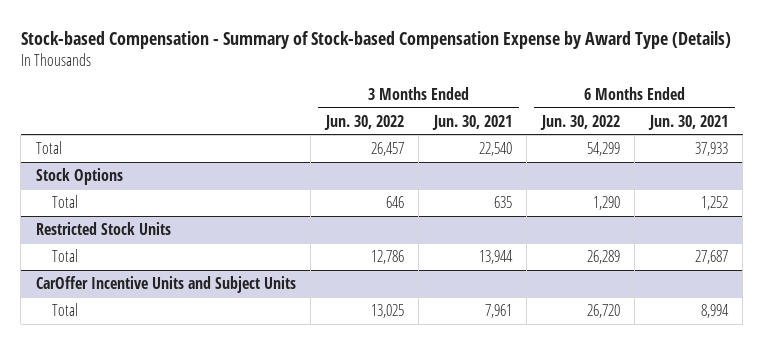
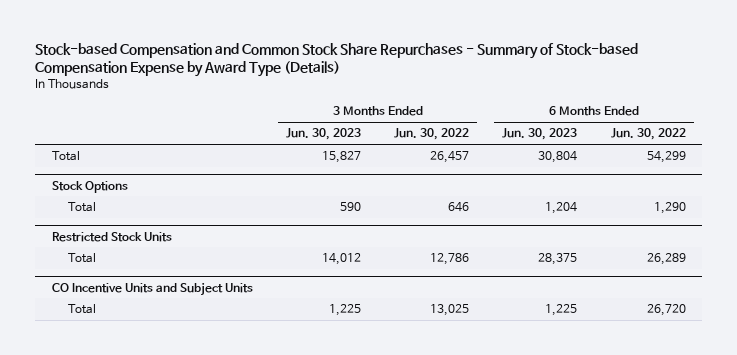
[20,30,731,49] Stock-based Compensation - Summary of Stock-based Compensation Expense by Award Type (Details) -> [35,42,639,78] Stock-based Compensation and Common Stock Share Repurchases - Summary of Stock-based Compensation Expense by Award Type (Details)
[431,114,512,130] Jun. 30, 2021 -> none
[647,114,728,130] Jun. 30, 2021 -> none
none -> [286,128,362,141] Jun. 30, 2023
none -> [502,128,578,141] Jun. 30, 2023
[35,275,296,293] CarOffer Incentive Units and Subject Units -> [51,281,253,296] CO Incentive Units and Subject Units

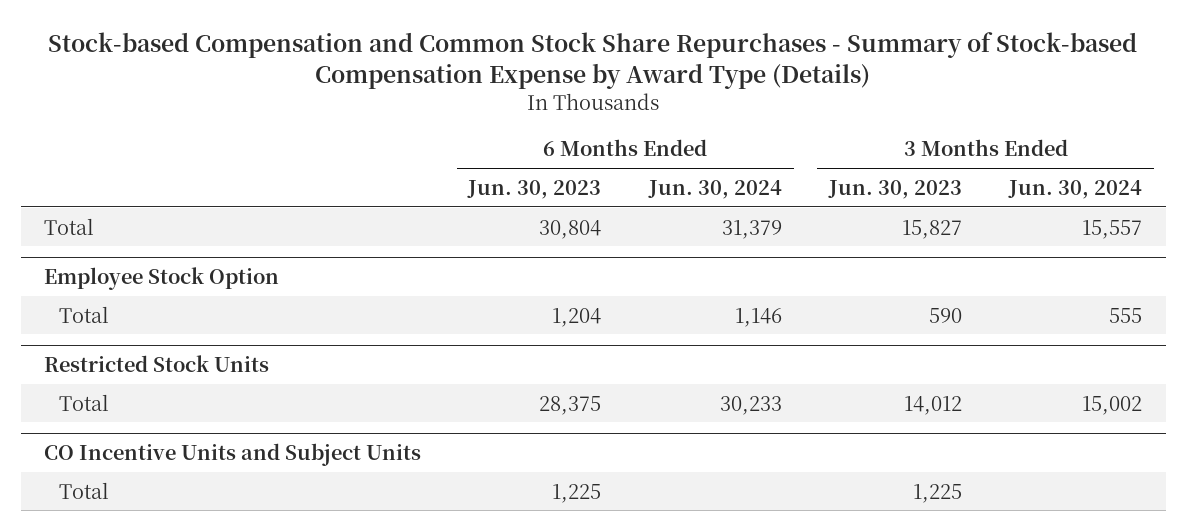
[394,128,470,141] Jun. 30, 2022 -> none
[610,128,686,141] Jun. 30, 2022 -> none
none -> [647,179,782,199] Jun. 30, 2024
none -> [1008,179,1143,199] Jun. 30, 2024
[51,180,128,193] Stock Options -> [44,267,280,291] Employee Stock Option

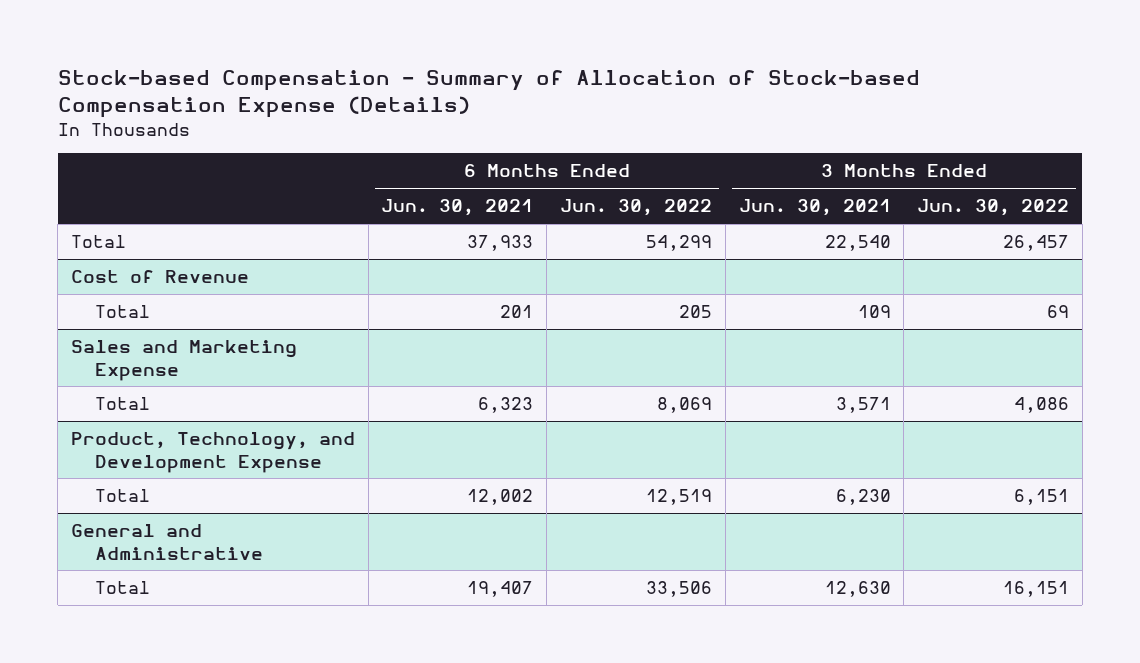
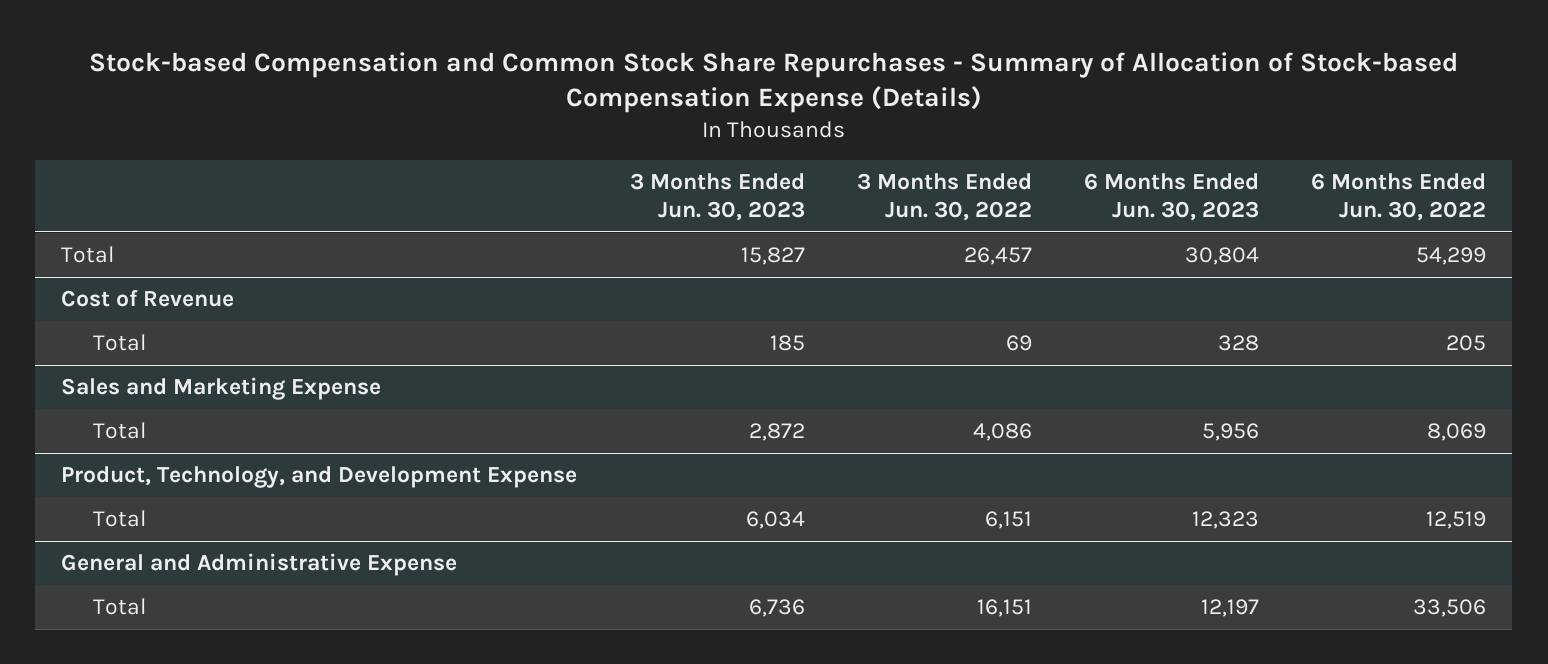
[57,69,920,119] Stock-based Compensation - Summary of Allocation of Stock-based Compensation Expense (Details) -> [88,51,1458,114] Stock-based Compensation and Common Stock Share Repurchases - Summary of Allocation of Stock-based Compensation Expense (Details)
[381,199,534,217] Jun. 30, 2021 -> none
[738,199,891,217] Jun. 30, 2021 -> none
none -> [629,173,805,222] 3 Months Ended Jun. 30, 2023
none -> [1084,173,1260,222] 6 Months Ended Jun. 30, 2023
[70,524,264,560] General and Administrative -> [61,553,458,577] General and Administrative Expense

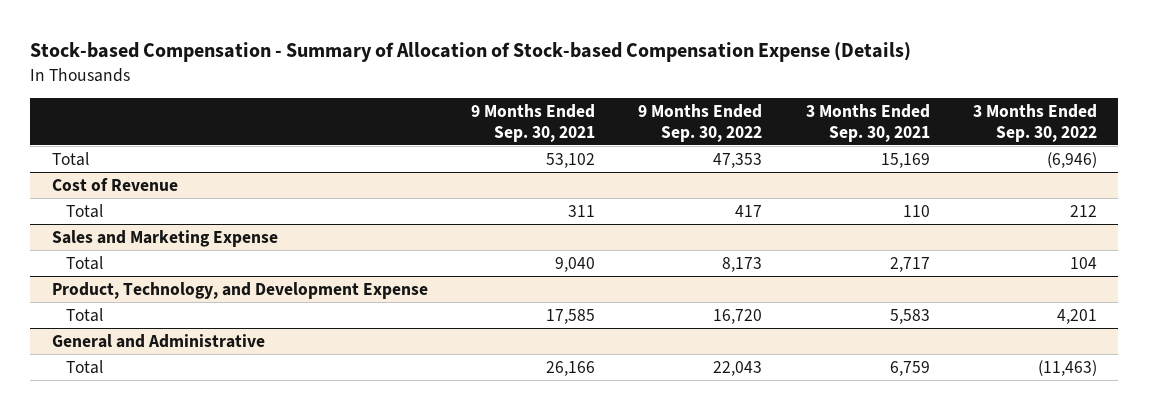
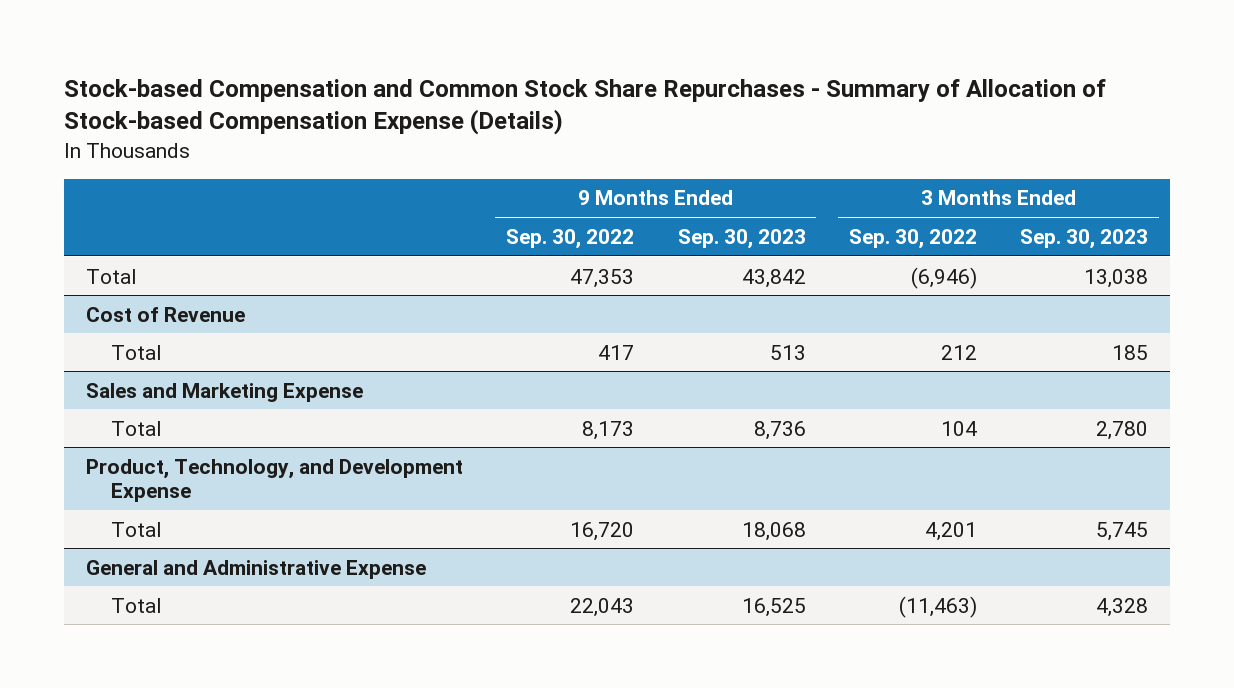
[30,42,912,63] Stock-based Compensation - Summary of Allocation of Stock-based Compensation Expense (Details) -> [64,78,1107,136] Stock-based Compensation and Common Stock Share Repurchases - Summary of Allocation of Stock-based Compensation Expense (Details)
[471,103,596,142] 9 Months Ended Sep. 30, 2021 -> none
[805,103,930,142] 3 Months Ended Sep. 30, 2021 -> none
none -> [677,228,806,249] Sep. 30, 2023
none -> [1020,228,1149,249] Sep. 30, 2023
[51,333,265,348] General and Administrative -> [85,559,426,579] General and Administrative Expense

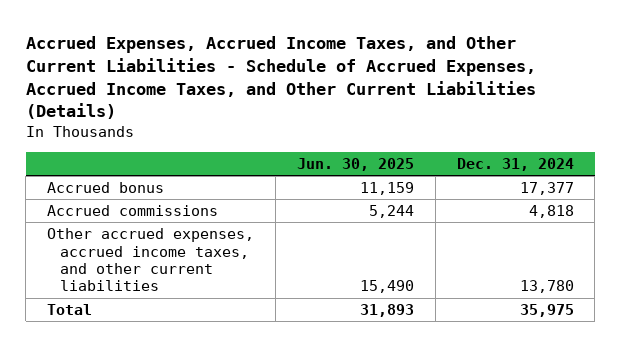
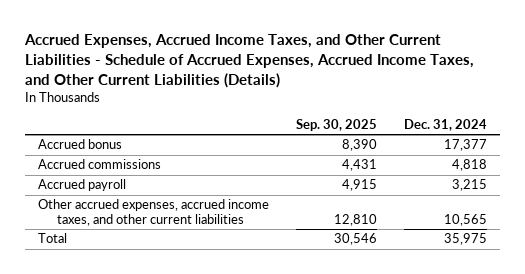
[296,158,414,172] Jun. 30, 2025 -> none
none -> [296,119,378,132] Sep. 30, 2025
none -> [38,179,127,192] Accrued payroll
[519,280,574,294] 13,780 -> [443,214,487,227] 10,565

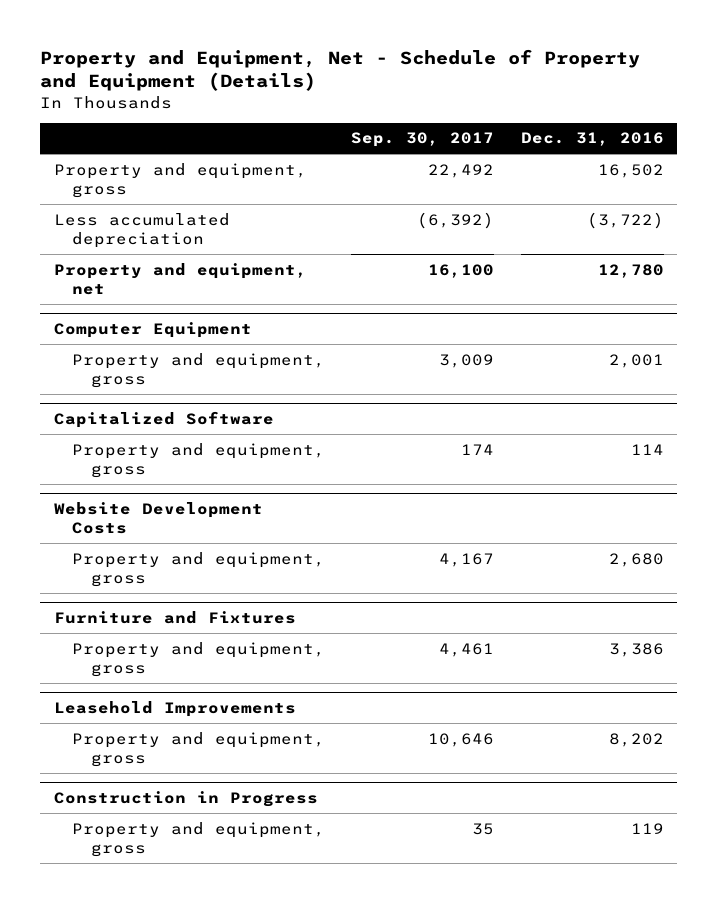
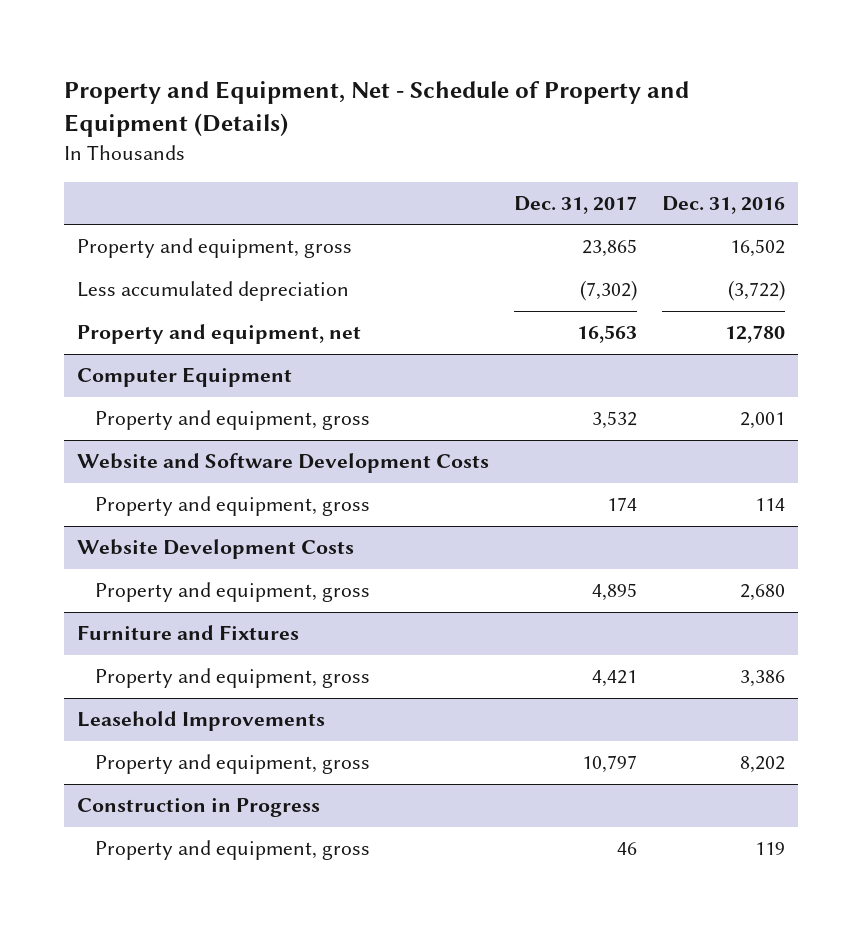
[351,132,495,148] Sep. 30, 2017 -> none
none -> [514,195,638,214] Dec. 31, 2017
[53,411,274,429] Capitalized Software -> [77,453,490,474] Website and Software Development Costs

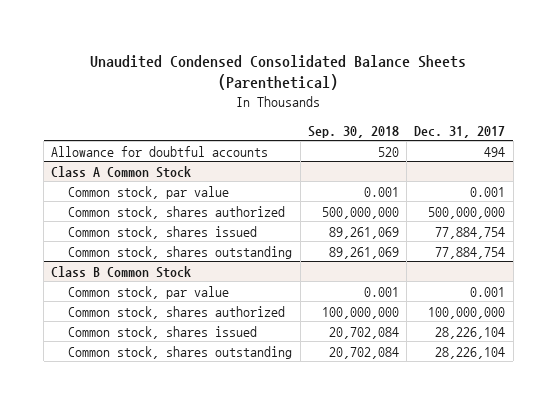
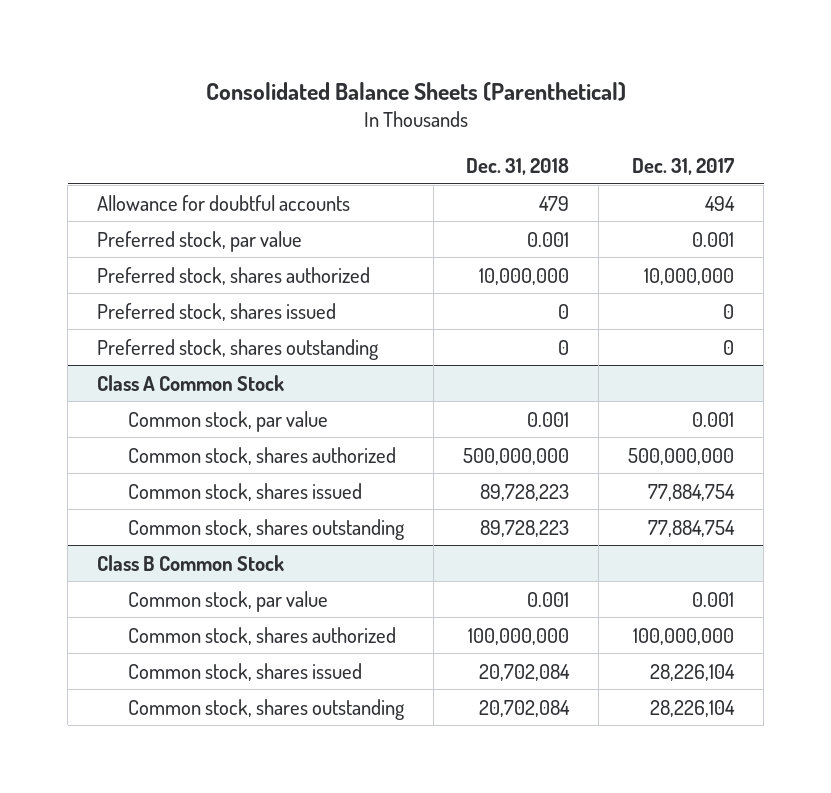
[90,54,467,91] Unaudited Condensed Consolidated Balance Sheets (Parenthetical) -> [205,81,626,101] Consolidated Balance Sheets (Parenthetical)
[307,125,399,138] Sep. 30, 2018 -> none
none -> [465,158,569,176] Dec. 31, 2018
none -> [97,230,303,252] Preferred stock, par value
none -> [97,266,371,285] Preferred stock, shares authorized
none -> [97,302,337,321] Preferred stock, shares issued
none -> [97,338,380,360] Preferred stock, shares outstanding

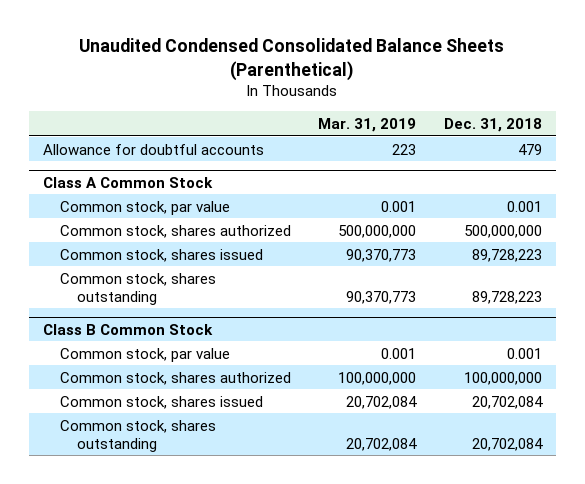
[205,81,626,101] Consolidated Balance Sheets (Parenthetical) -> [79,38,505,81] Unaudited Condensed Consolidated Balance Sheets (Parenthetical)
[632,158,735,176] Dec. 31, 2017 -> none
none -> [318,118,417,133] Mar. 31, 2019
[97,230,303,252] Preferred stock, par value -> none
[97,266,371,285] Preferred stock, shares authorized -> none
[97,302,337,321] Preferred stock, shares issued -> none
[97,338,380,360] Preferred stock, shares outstanding -> none

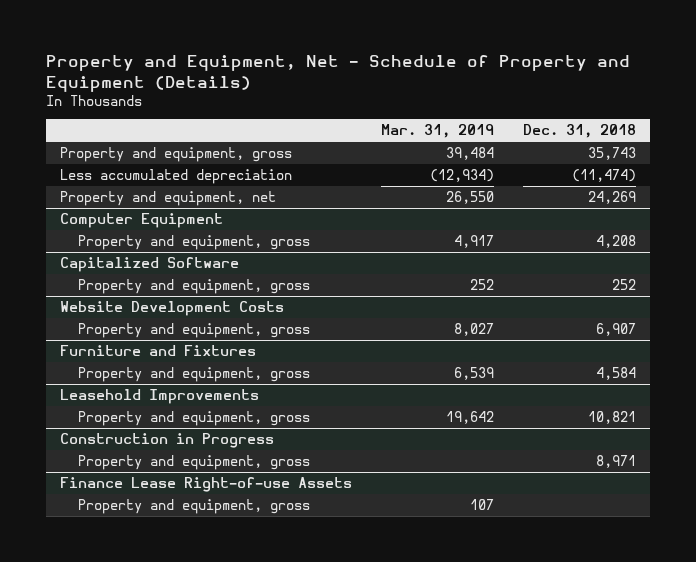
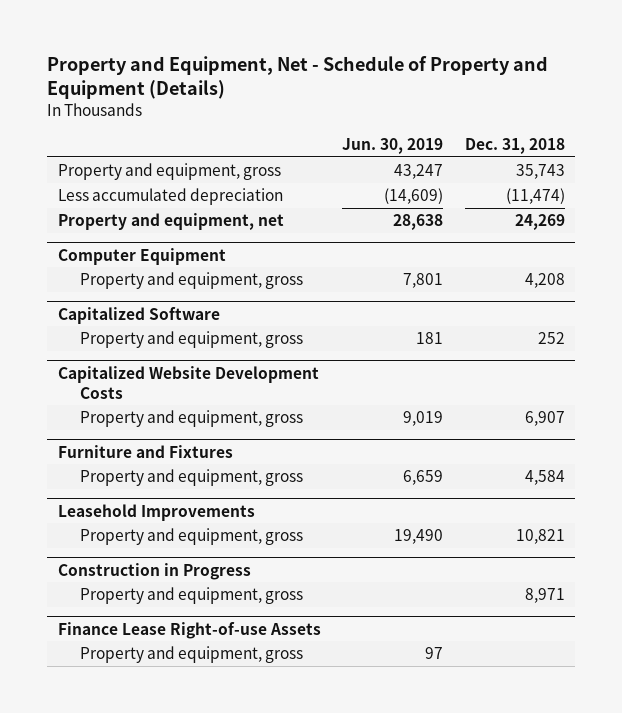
[381,124,495,139] Mar. 31, 2019 -> none
none -> [342,137,444,154] Jun. 30, 2019
[60,300,285,316] Website Development Costs -> [57,365,319,399] Capitalized Website Development Costs

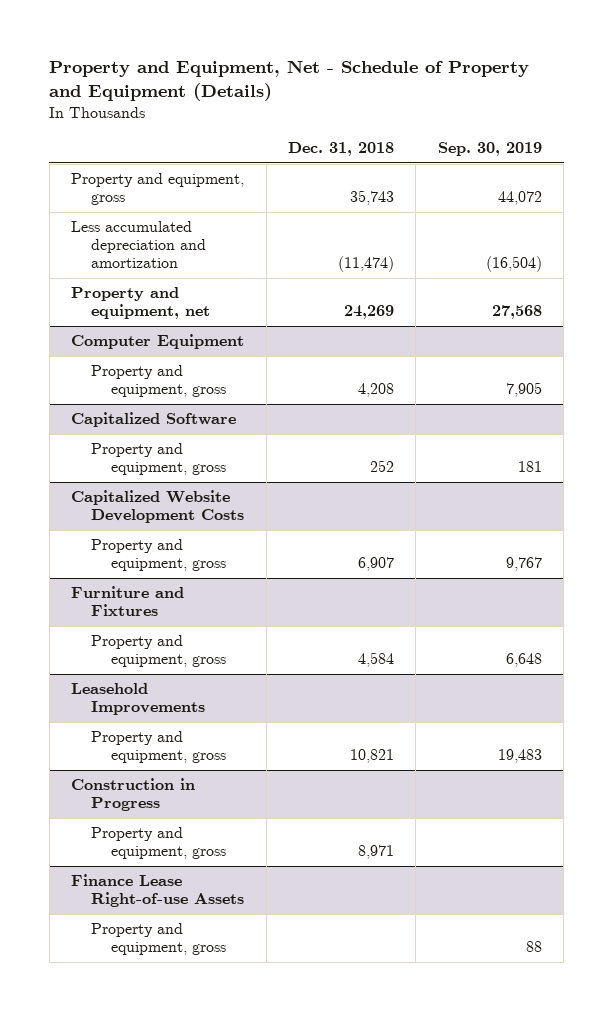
[342,137,444,154] Jun. 30, 2019 -> none
none -> [437,142,542,157] Sep. 30, 2019
[57,187,283,205] Less accumulated depreciation -> [71,221,206,269] Less accumulated depreciation and amortization

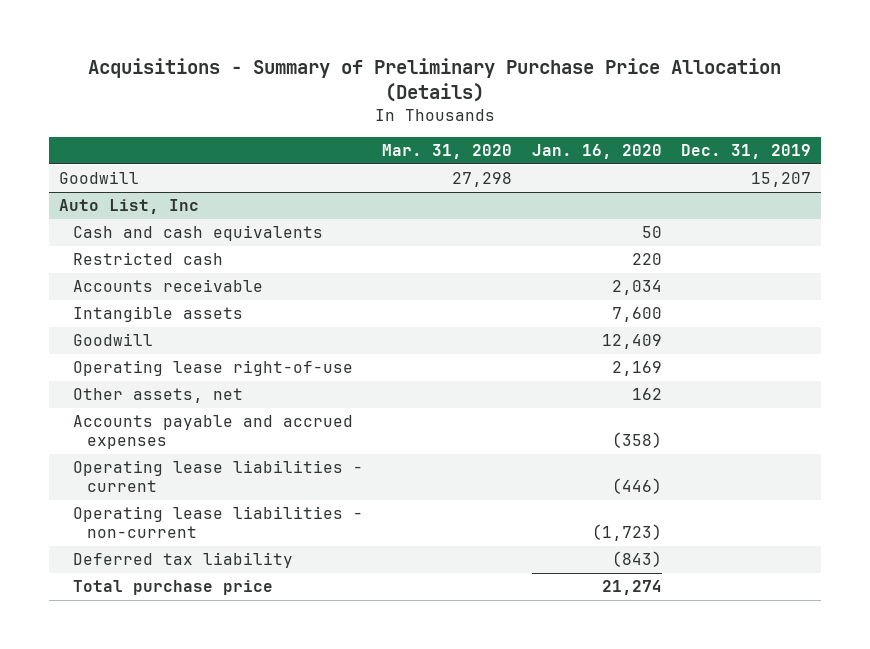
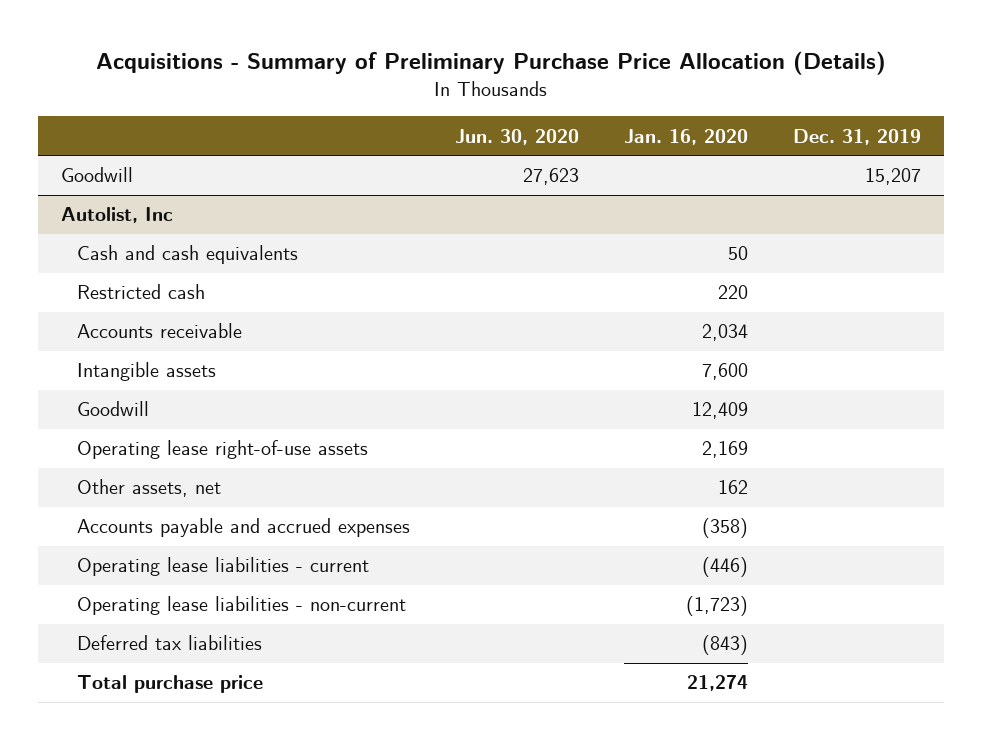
[382,144,513,160] Mar. 31, 2020 -> none
none -> [454,128,579,145] Jun. 30, 2020
[58,199,199,215] Auto List, Inc -> [60,207,173,224] Autolist, Inc
[72,360,353,377] Operating lease right-of-use -> [76,440,368,460] Operating lease right-of-use assets
[72,552,293,569] Deferred tax liability -> [76,635,262,651] Deferred tax liabilities

